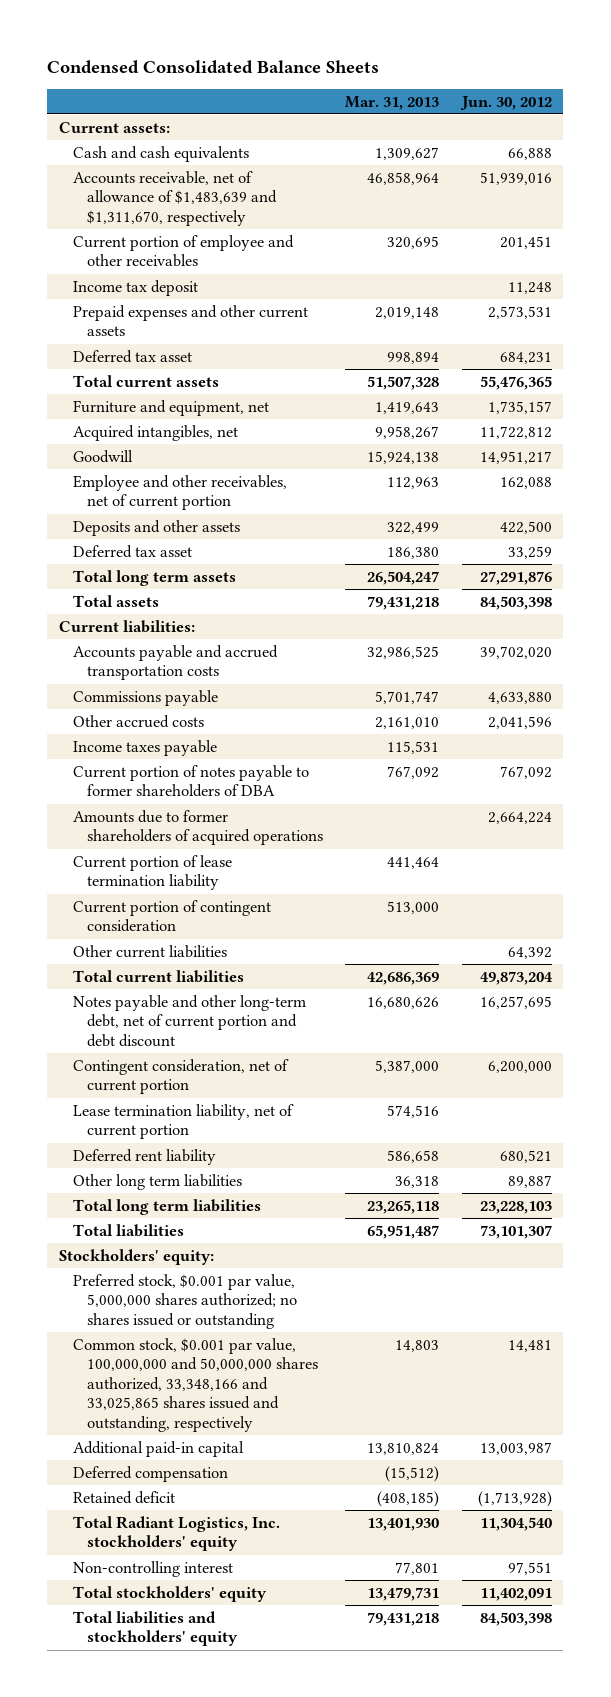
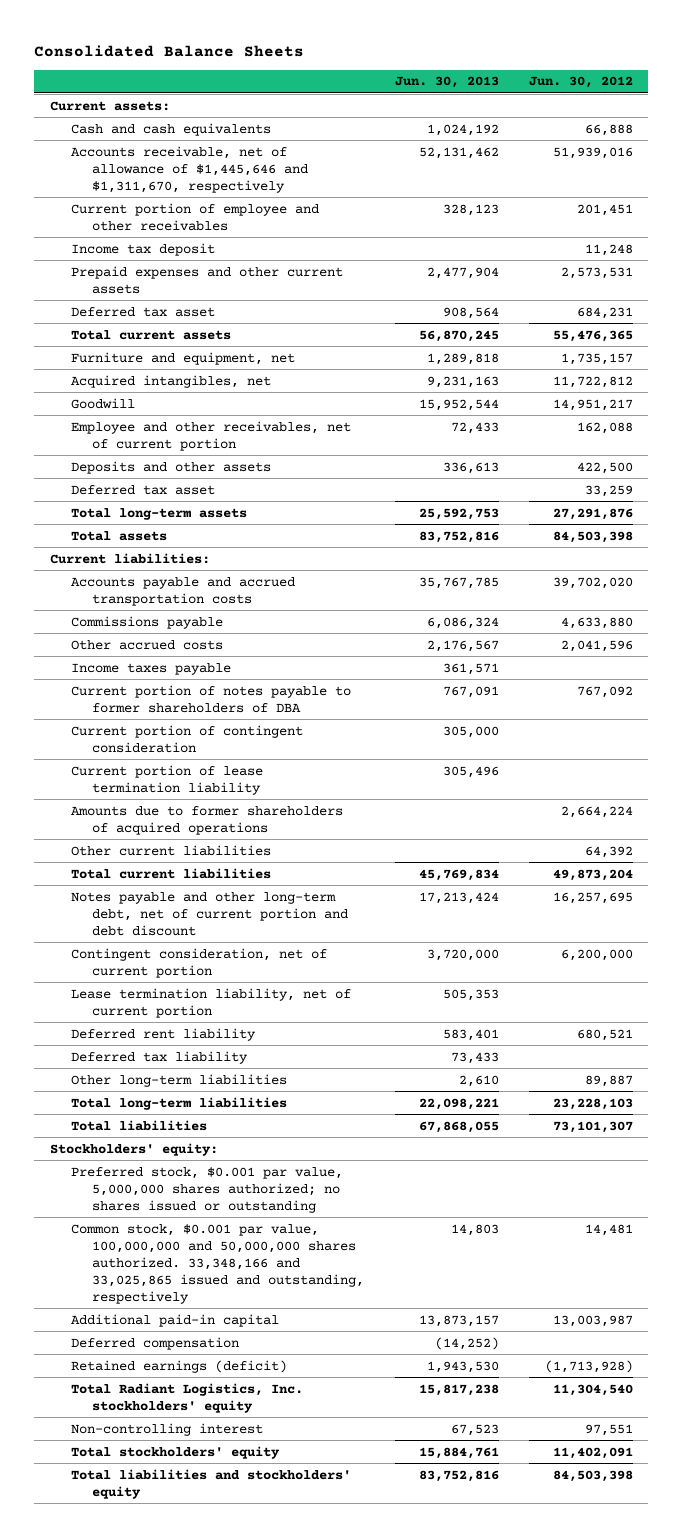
[47,59,380,74] Condensed Consolidated Balance Sheets -> [34,44,305,57] Consolidated Balance Sheets
[345,95,440,110] Mar. 31, 2013 -> none
none -> [394,76,499,89] Jun. 30, 2013
[72,170,277,226] Accounts receivable, net of allowance of $1,483,639 and $1,311,670, respectively -> [70,145,309,193] Accounts receivable, net of allowance of $1,445,646 and $1,311,670, respectively
[72,569,236,586] Total long term assets -> [70,507,247,520] Total long-term assets
[72,854,232,891] Current portion of lease termination liability -> [70,764,263,795] Current portion of lease termination liability
[72,809,323,846] Amounts due to former shareholders of acquired operations -> [70,805,343,835] Amounts due to former shareholders of acquired operations
none -> [70,1050,248,1064] Deferred tax liability
[72,1173,242,1190] Other long term liabilities -> [70,1073,287,1087] Other long-term liabilities
[72,1198,261,1215] Total long term liabilities -> [70,1096,287,1110] Total long-term liabilities
[72,1337,318,1432] Common stock, $0.001 par value, 100,000,000 and 50,000,000 shares authorized, 33,348,166 and 33,025,865 shares issued and outstanding, respectively -> [70,1223,365,1304] Common stock, $0.001 par value, 100,000,000 and 50,000,000 shares authorized. 33,348,166 and 33,025,865 issued and outstanding, respectively
[72,1490,175,1504] Retained deficit -> [70,1359,287,1373] Retained earnings (deficit)

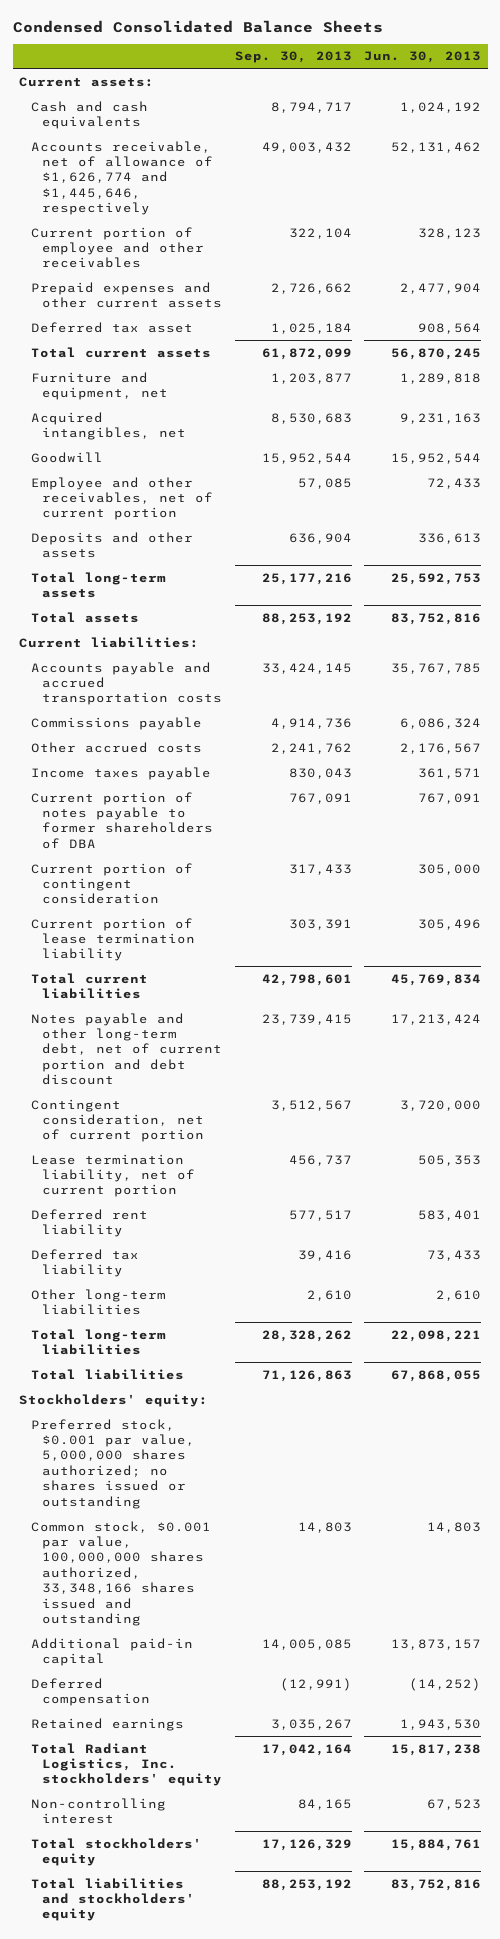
[34,44,305,57] Consolidated Balance Sheets -> [12,19,383,33] Condensed Consolidated Balance Sheets
[528,76,633,89] Jun. 30, 2012 -> none
none -> [234,51,352,64] Sep. 30, 2013
[70,145,309,193] Accounts receivable, net of allowance of $1,445,646 and $1,311,670, respectively -> [30,140,214,216] Accounts receivable, net of allowance of $1,626,774 and $1,445,646, respectively
[70,242,215,256] Income tax deposit -> none
[70,484,215,495] Deferred tax asset -> none
[70,805,343,835] Amounts due to former shareholders of acquired operations -> none
[70,844,271,856] Other current liabilities -> none
[70,1223,365,1304] Common stock, $0.001 par value, 100,000,000 and 50,000,000 shares authorized. 33,348,166 and 33,025,865 issued and outstanding, respectively -> [30,1520,211,1627] Common stock, $0.001 par value, 100,000,000 shares authorized, 33,348,166 shares issued and outstanding
[70,1359,287,1373] Retained earnings (deficit) -> [30,1717,184,1731] Retained earnings

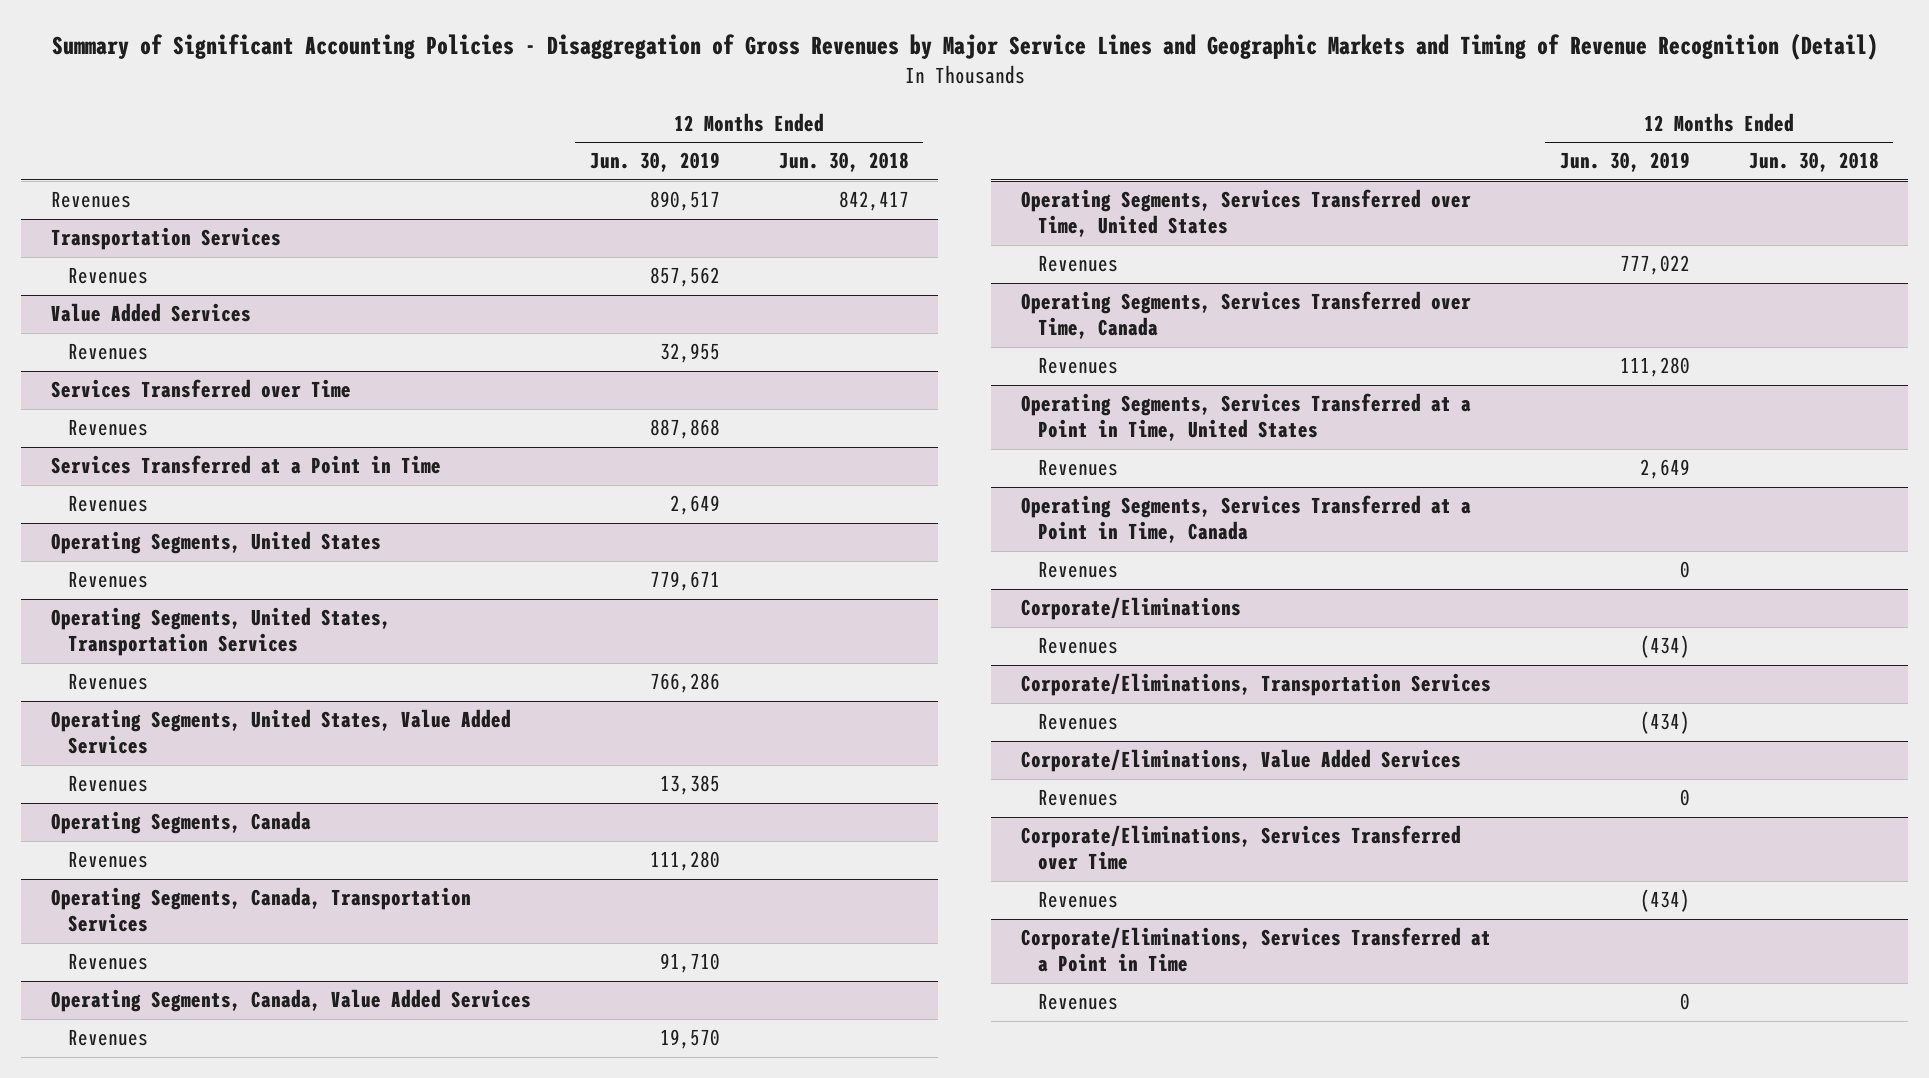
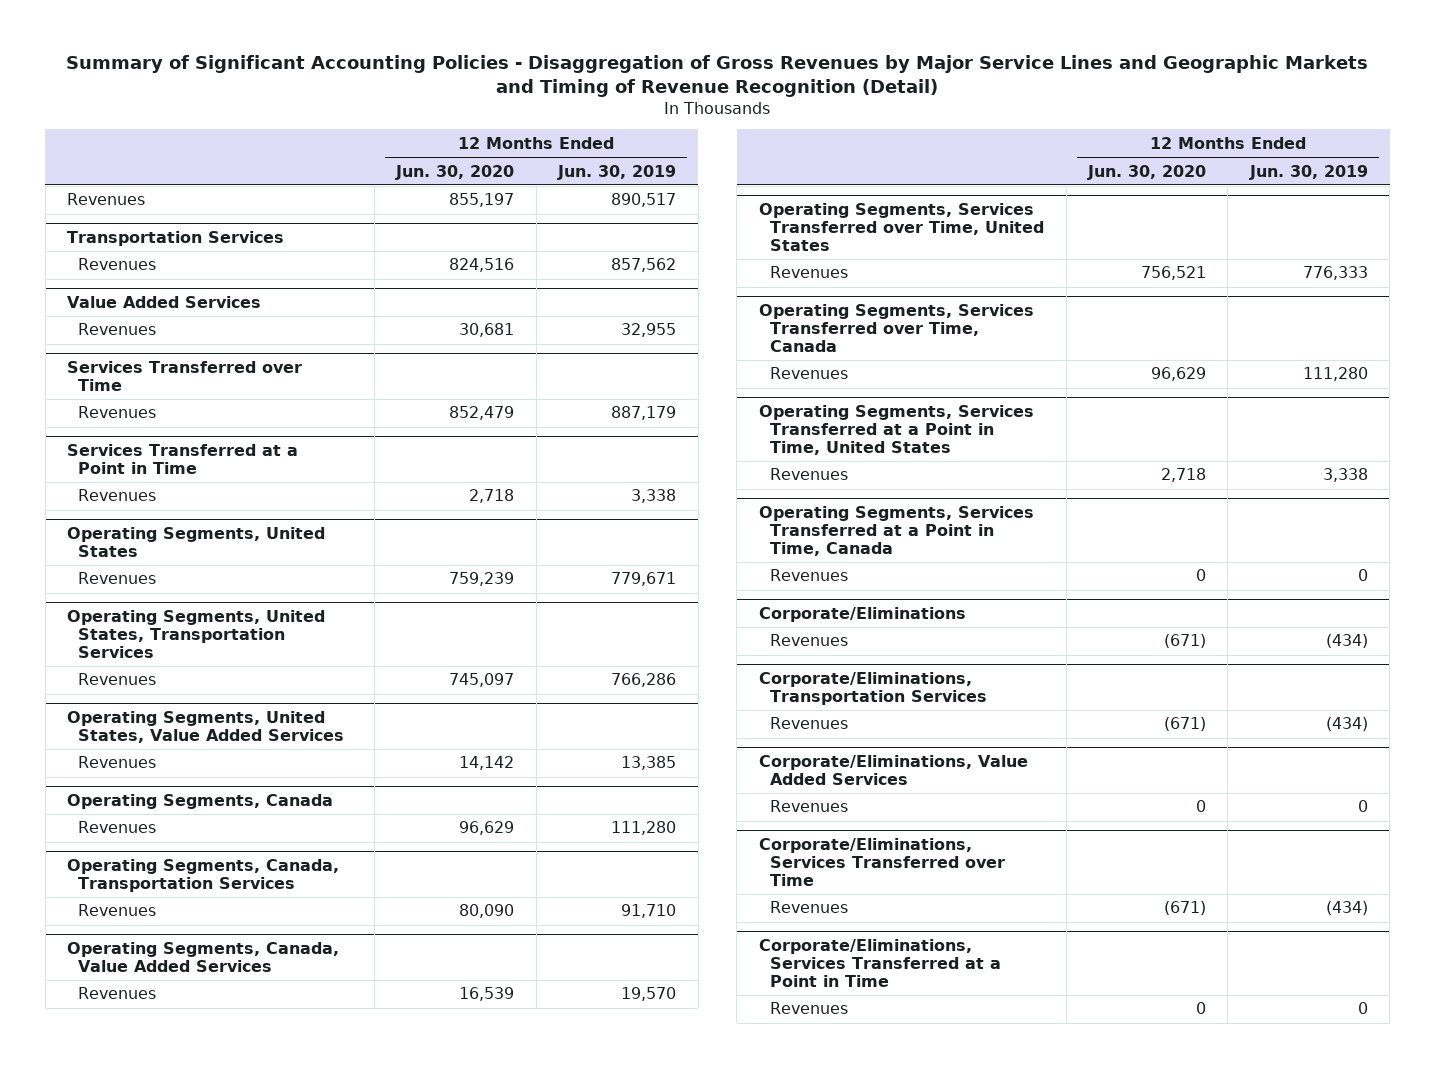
[778,152,909,173] Jun. 30, 2018 -> none
none -> [395,164,515,180] Jun. 30, 2020
[649,419,720,440] 887,868 -> [611,406,677,421] 887,179
[669,495,720,516] 2,649 -> [631,489,677,504] 3,338
[1619,255,1690,276] 777,022 -> [1302,266,1368,281] 776,333
[1639,459,1690,480] 2,649 -> [1322,468,1368,483] 3,338

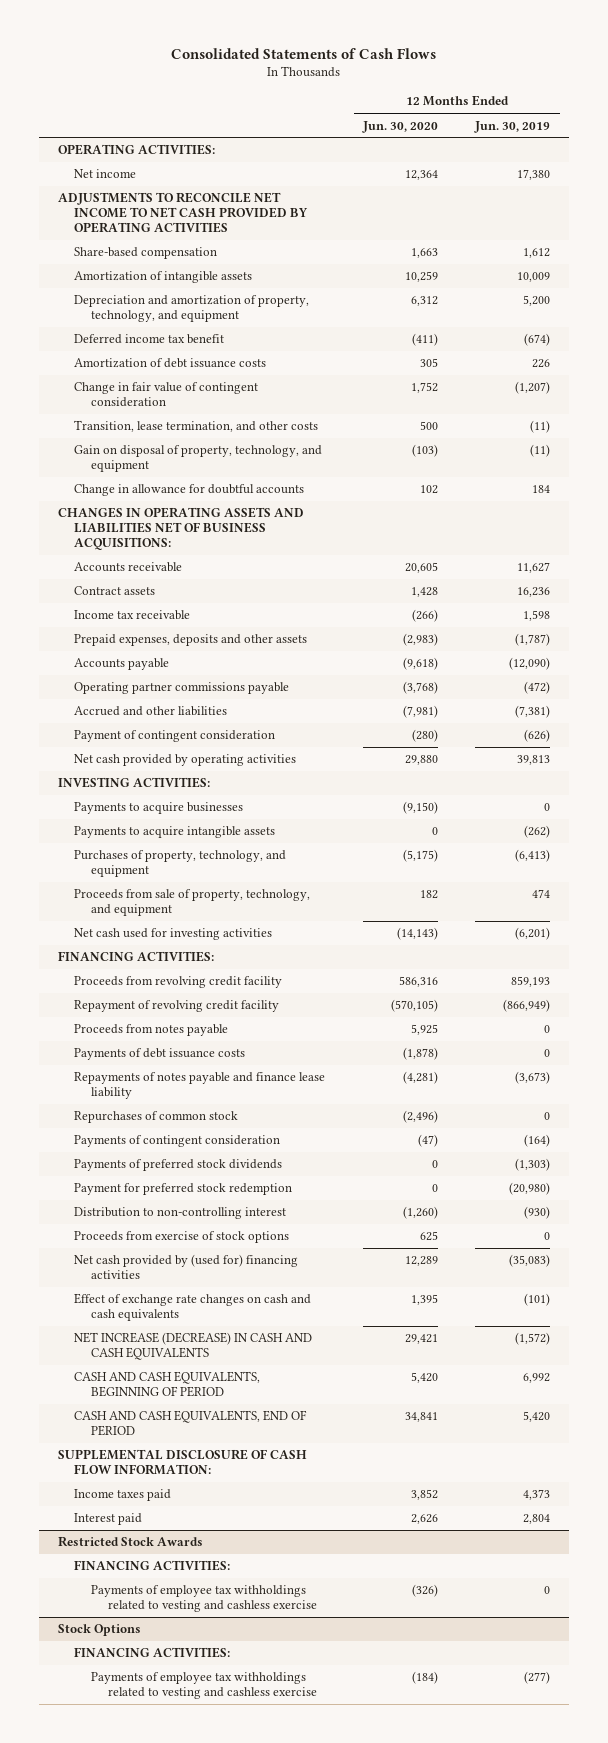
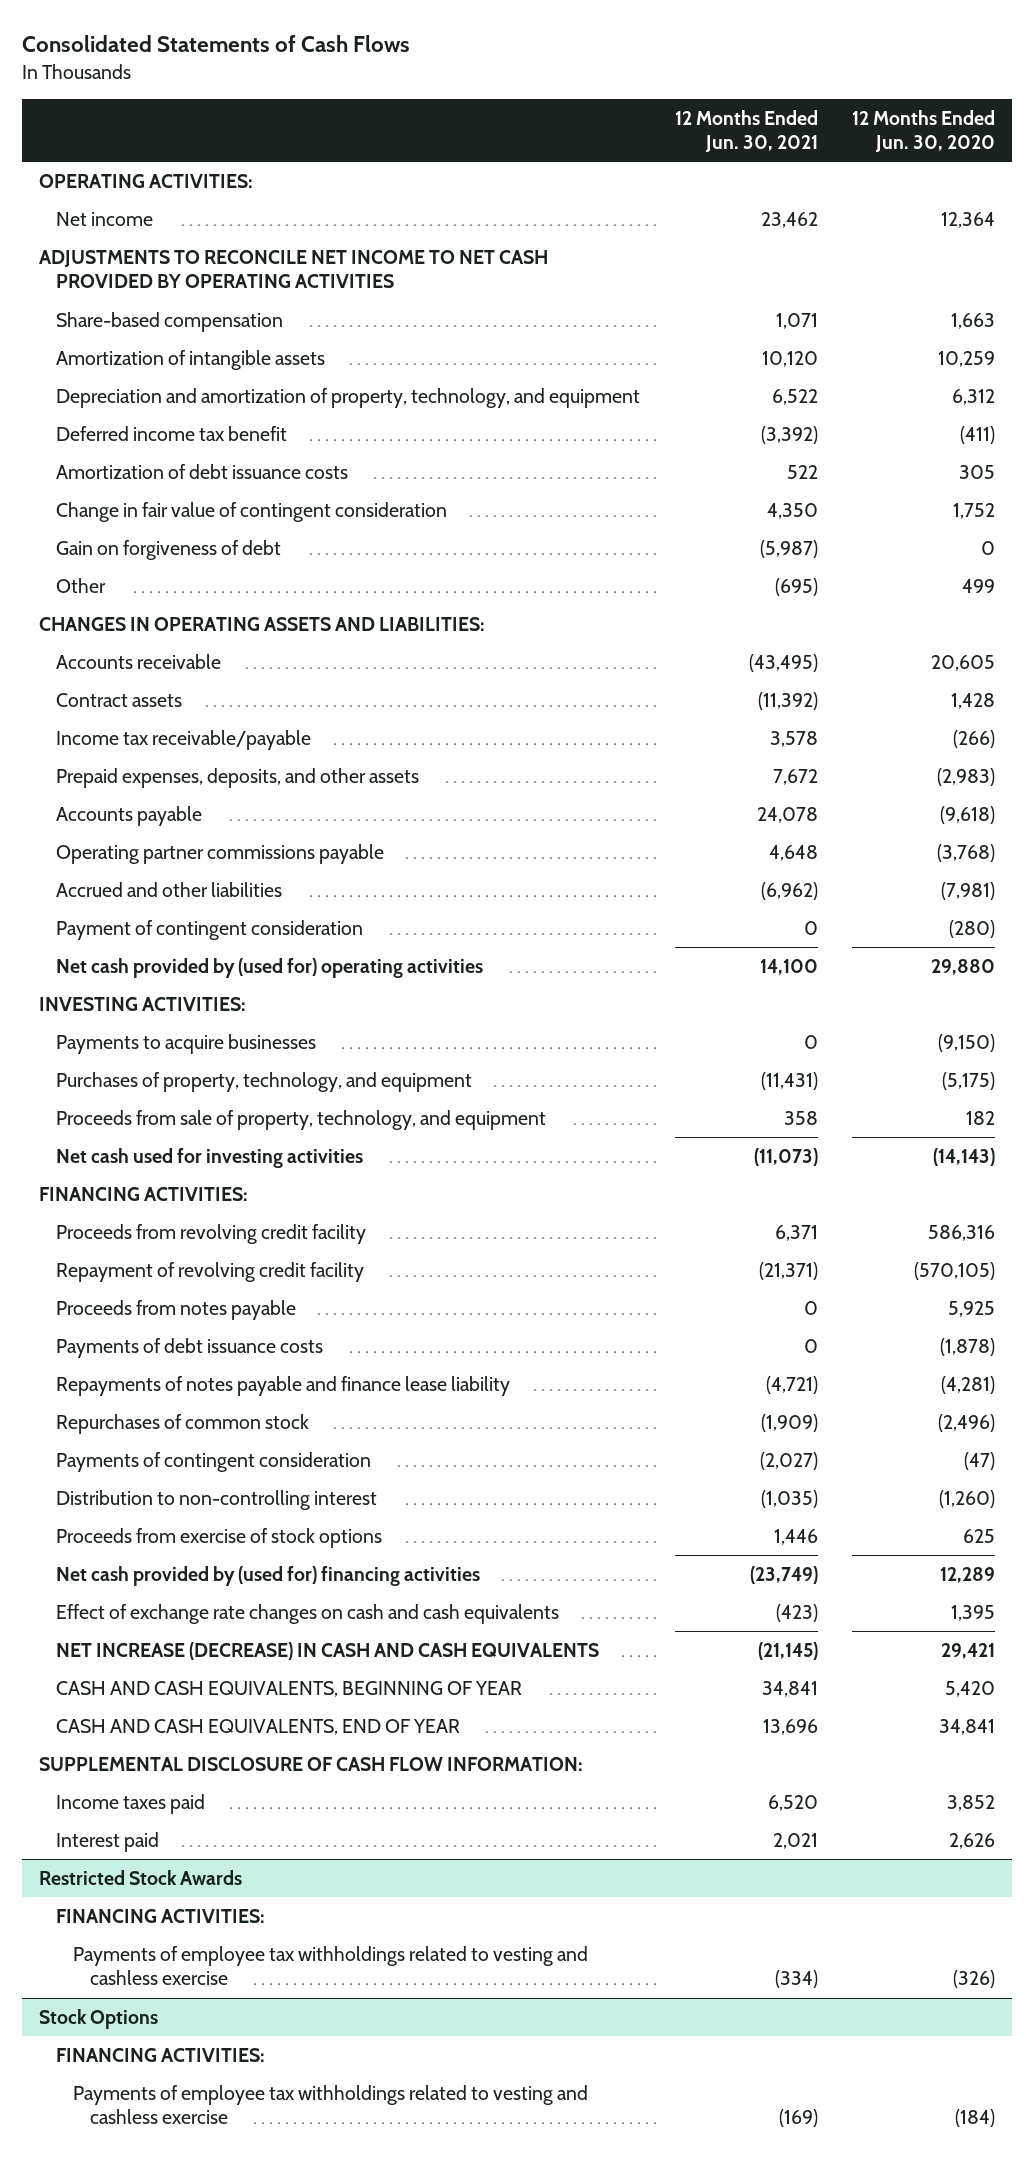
[474,120,551,133] Jun. 30, 2019 -> none
none -> [674,109,818,152] 12 Months Ended Jun. 30, 2021
[74,420,319,433] Transition, lease termination, and other costs -> none
[74,445,323,473] Gain on disposal of property, technology, and equipment -> none
[74,484,305,497] Change in allowance for doubtful accounts -> none
none -> [56,540,282,561] Gain on forgiveness of debt
none -> [56,578,107,594] Other
[57,507,304,551] CHANGES IN OPERATING ASSETS AND LIABILITIES NET OF BUSINESS ACQUISITIONS: -> [39,617,486,632] CHANGES IN OPERATING ASSETS AND LIABILITIES:
[74,610,191,621] Income tax receivable -> [56,730,312,751] Income tax receivable/payable
[74,634,308,647] Prepaid expenses, deposits and other assets -> [56,768,420,789] Prepaid expenses, deposits, and other assets
[74,754,297,767] Net cash provided by operating activities -> [56,958,484,979] Net cash provided by (used for) operating activities
[74,826,276,839] Payments to acquire intangible assets -> none
[74,1159,283,1172] Payments of preferred stock dividends -> none
[74,1183,293,1196] Payment for preferred stock redemption -> none
[74,1371,261,1398] CASH AND CASH EQUIVALENTS, BEGINNING OF PERIOD -> [56,1681,523,1698] CASH AND CASH EQUIVALENTS, BEGINNING OF YEAR
[74,1410,308,1437] CASH AND CASH EQUIVALENTS, END OF PERIOD -> [56,1719,461,1736] CASH AND CASH EQUIVALENTS, END OF YEAR

